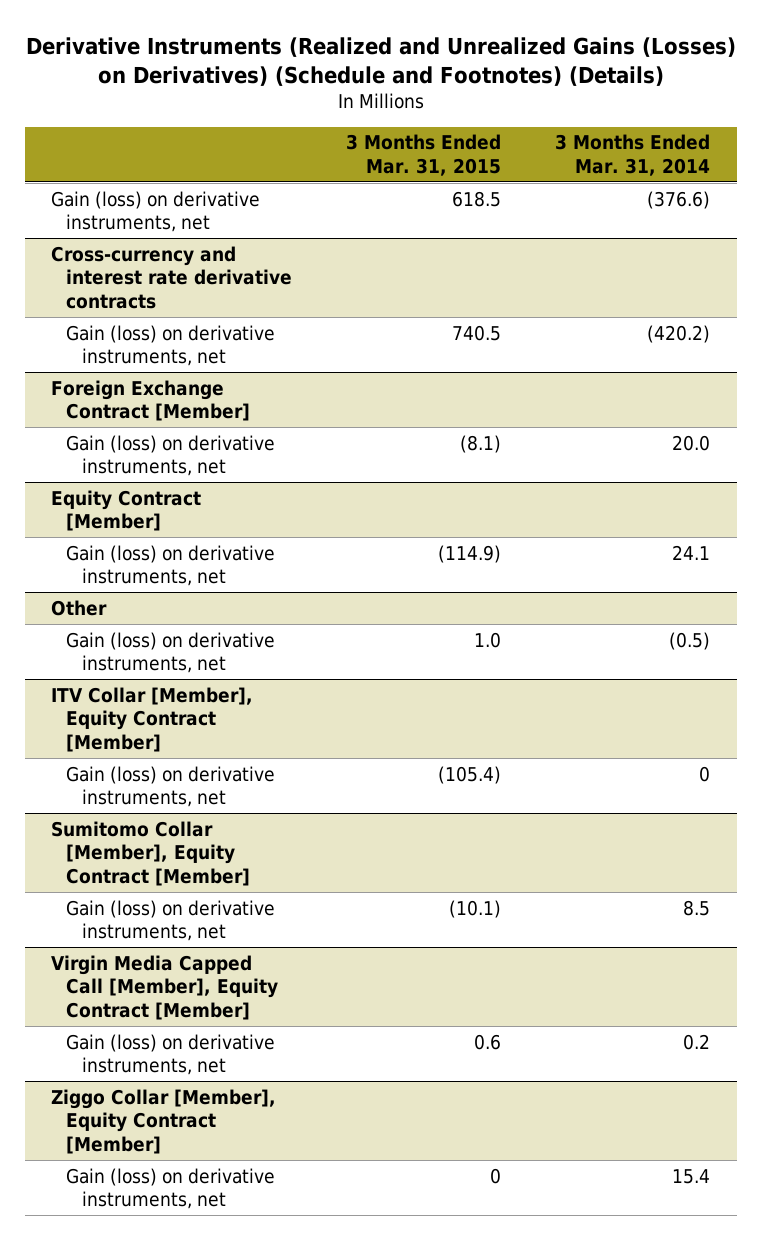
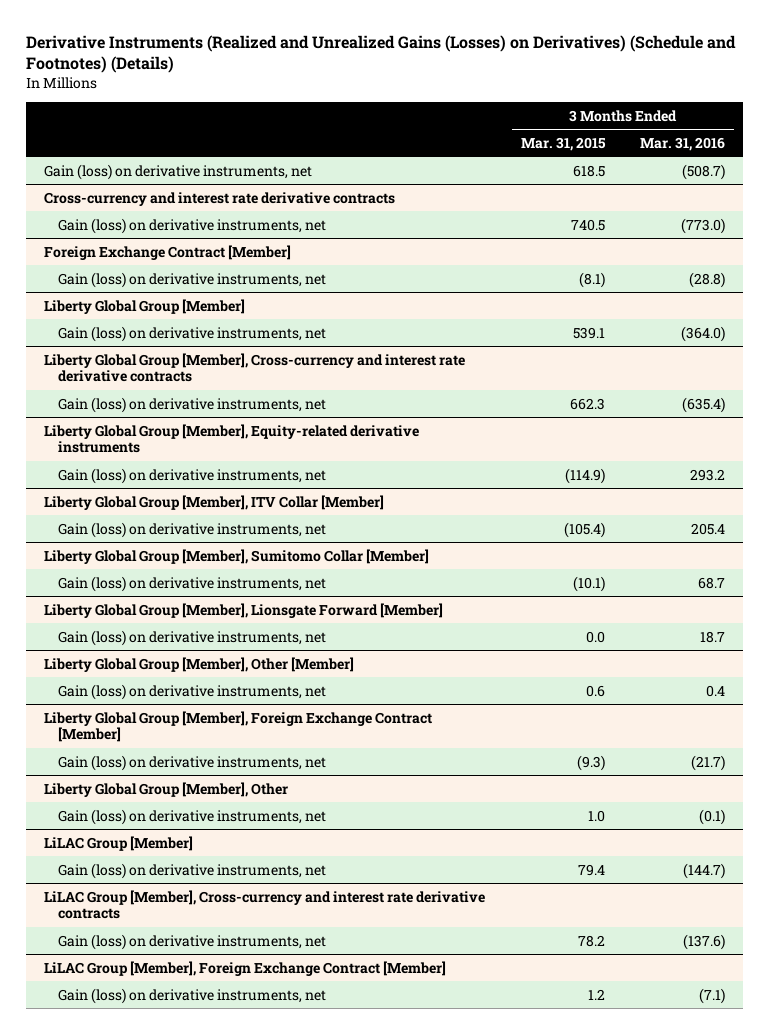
[554,134,710,176] 3 Months Ended Mar. 31, 2014 -> none
none -> [640,136,726,151] Mar. 31, 2016
[51,489,202,532] Equity Contract [Member] -> none
none -> [43,298,245,314] Liberty Global Group [Member]
none -> [58,325,327,342] Gain (loss) on derivative instruments, net
none -> [43,352,465,383] Liberty Global Group [Member], Cross-currency and interest rate derivative contracts
none -> [58,396,327,413] Gain (loss) on derivative instruments, net
none -> [43,423,419,454] Liberty Global Group [Member], Equity-related derivative instruments
[51,599,108,616] Other -> none
[66,631,276,674] Gain (loss) on derivative instruments, net -> none
[51,686,254,752] ITV Collar [Member], Equity Contract [Member] -> none
none -> [43,494,384,510] Liberty Global Group [Member], ITV Collar [Member]
[51,820,251,886] Sumitomo Collar [Member], Equity Contract [Member] -> none
none -> [43,548,429,564] Liberty Global Group [Member], Sumitomo Collar [Member]
[51,954,279,1020] Virgin Media Capped Call [Member], Equity Contract [Member] -> none
none -> [43,602,443,618] Liberty Global Group [Member], Lionsgate Forward [Member]
none -> [58,629,327,646] Gain (loss) on derivative instruments, net
none -> [43,656,354,672] Liberty Global Group [Member], Other [Member]
[51,1088,277,1154] Ziggo Collar [Member], Equity Contract [Member] -> none
none -> [43,710,432,743] Liberty Global Group [Member], Foreign Exchange Contract [Member]
[490,1167,502,1184] 0 -> [576,754,605,771] (9.3)
none -> [43,781,288,797] Liberty Global Group [Member], Other
none -> [58,808,327,825] Gain (loss) on derivative instruments, net
none -> [43,835,193,851] LiLAC Group [Member]
none -> [58,862,327,879] Gain (loss) on derivative instruments, net
none -> [43,889,485,920] LiLAC Group [Member], Cross-currency and interest rate derivative contracts
none -> [58,933,327,950] Gain (loss) on derivative instruments, net
none -> [43,960,446,976] LiLAC Group [Member], Foreign Exchange Contract [Member]
none -> [58,987,327,1004] Gain (loss) on derivative instruments, net

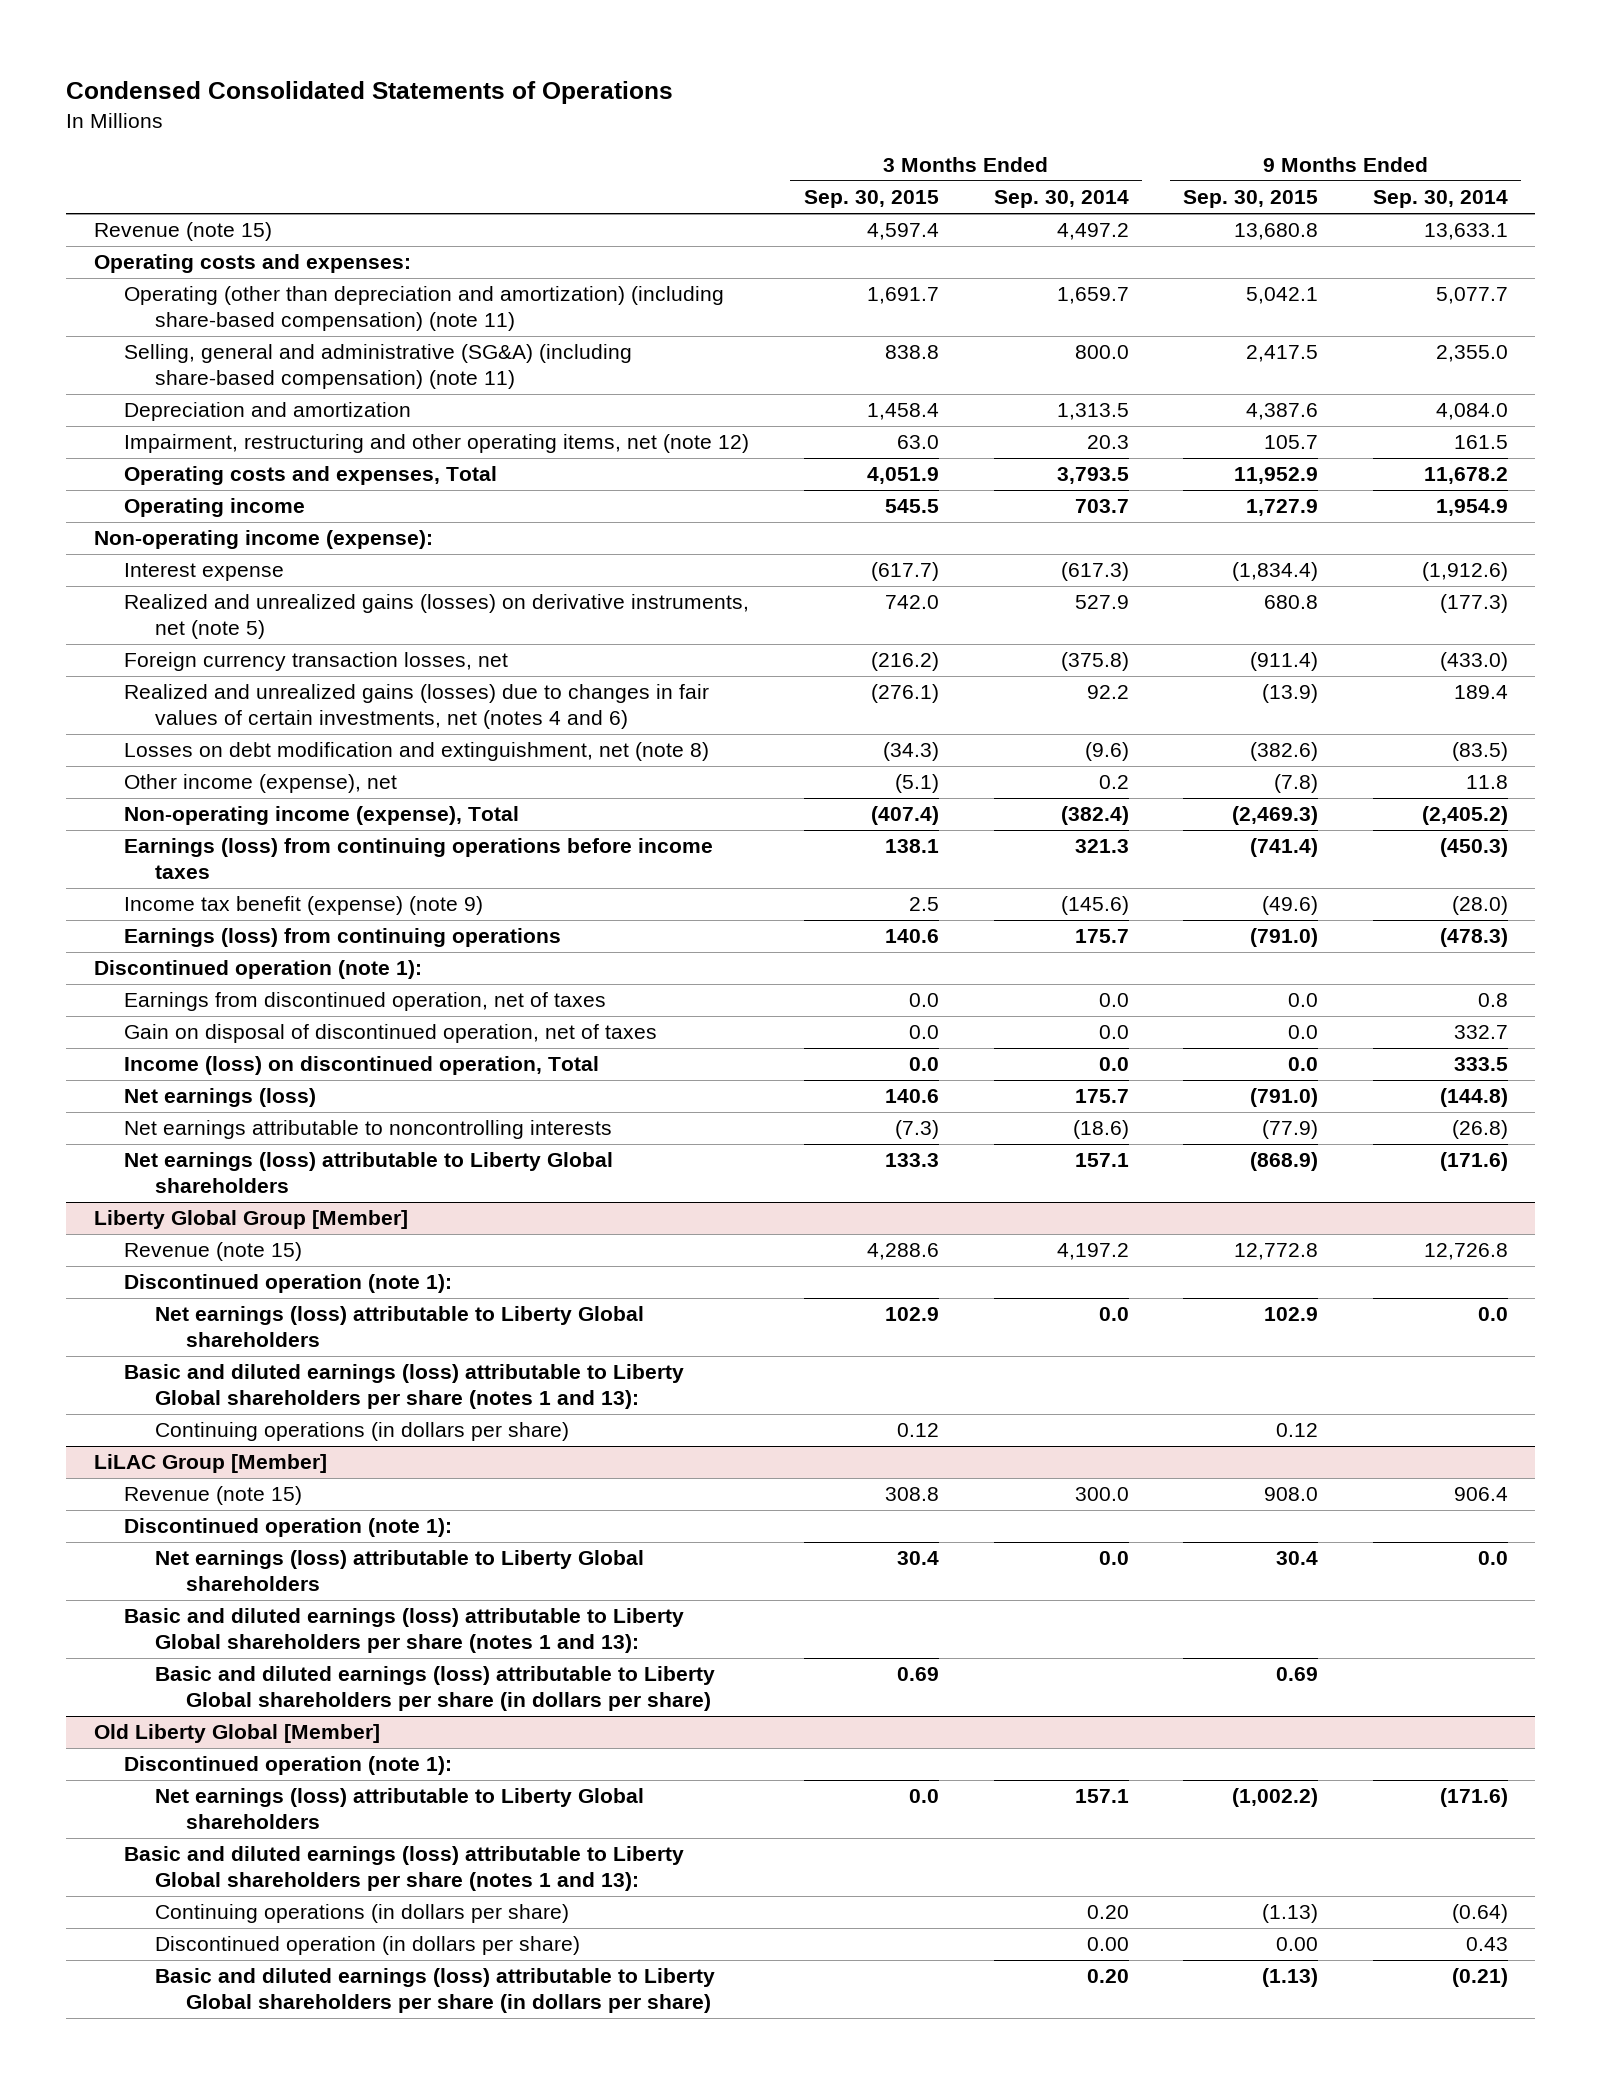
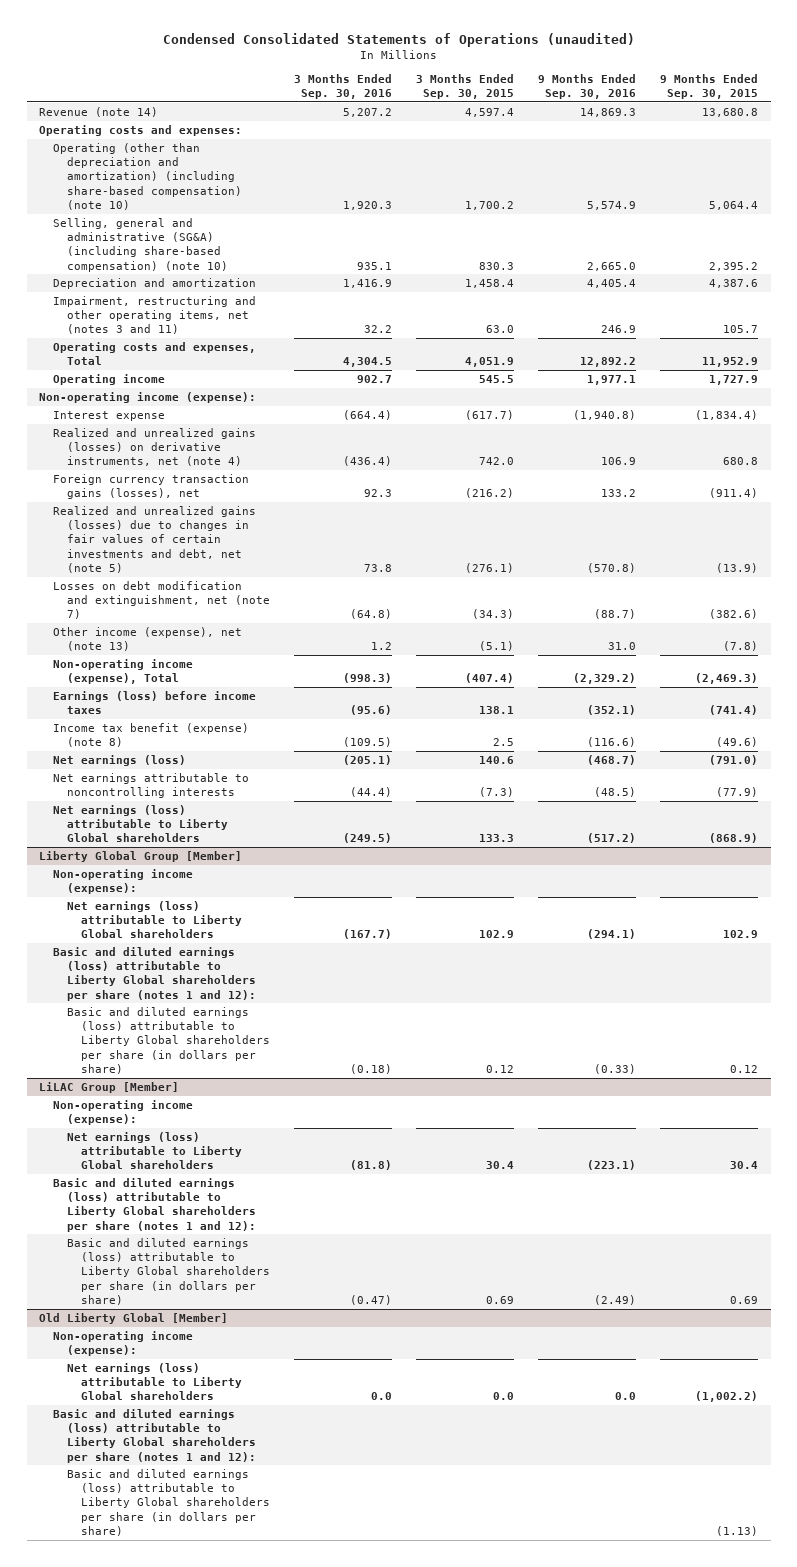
[66,81,674,105] Condensed Consolidated Statements of Operations -> [162,32,635,47] Condensed Consolidated Statements of Operations (unaudited)
[993,190,1129,209] Sep. 30, 2014 -> none
[1372,190,1508,209] Sep. 30, 2014 -> none
none -> [293,73,392,100] 3 Months Ended Sep. 30, 2016
none -> [538,73,637,100] 9 Months Ended Sep. 30, 2016
[93,222,272,242] Revenue (note 15) -> [38,106,158,117] Revenue (note 14)
[124,286,725,331] Operating (other than depreciation and amortization) (including share-based compensation) (note 11) -> [52,142,242,210] Operating (other than depreciation and amortization) (including share-based compensation) (note 10)
[867,287,940,305] 1,691.7 -> [465,200,515,210] 1,700.2
[1246,287,1319,305] 5,042.1 -> [709,200,759,210] 5,064.4
[124,344,633,389] Selling, general and administrative (SG&A) (including share-based compensation) (note 11) -> [52,217,228,272] Selling, general and administrative (SG&A) (including share-based compensation) (note 10)
[885,345,940,360] 838.8 -> [479,261,515,270] 830.3
[1246,345,1319,363] 2,417.5 -> [709,261,759,271] 2,395.2
[124,434,750,454] Impairment, restructuring and other operating items, net (note 12) -> [52,295,256,335] Impairment, restructuring and other operating items, net (notes 3 and 11)
[124,594,750,639] Realized and unrealized gains (losses) on derivative instruments, net (note 5) -> [52,427,256,467] Realized and unrealized gains (losses) on derivative instruments, net (note 4)
[124,652,509,672] Foreign currency transaction losses, net -> [52,473,249,500] Foreign currency transaction gains (losses), net
[124,684,710,729] Realized and unrealized gains (losses) due to changes in fair values of certain investments, net (notes 4 and 6) -> [52,505,256,573] Realized and unrealized gains (losses) due to changes in fair values of certain investments and debt, net (note 5)
[124,742,710,762] Losses on debt modification and extinguishment, net (note 8) -> [52,580,270,620] Losses on debt modification and extinguishment, net (note 7)
[124,774,398,794] Other income (expense), net -> [52,626,242,652] Other income (expense), net (note 13)
[124,928,562,948] Earnings (loss) from continuing operations -> none
[93,960,422,980] Discontinued operation (note 1): -> none
[124,992,607,1012] Earnings from discontinued operation, net of taxes -> none
[124,1024,658,1044] Gain on disposal of discontinued operation, net of taxes -> none
[124,1056,600,1076] Income (loss) on discontinued operation, Total -> none
[124,838,714,879] Earnings (loss) from continuing operations before income taxes -> [52,690,256,715] Earnings (loss) before income taxes
[124,896,484,916] Income tax benefit (expense) (note 9) -> [52,722,249,748] Income tax benefit (expense) (note 8)
[124,1242,303,1262] Revenue (note 15) -> none
[124,1274,453,1294] Discontinued operation (note 1): -> none
none -> [52,868,193,895] Non-operating income (expense):
[124,1364,685,1409] Basic and diluted earnings (loss) attributable to Liberty Global shareholders per share (notes 1 and 13): -> [52,946,256,1001] Basic and diluted earnings (loss) attributable to Liberty Global shareholders per share (notes 1 and 12):
[155,1422,570,1442] Continuing operations (in dollars per share) -> [66,1006,270,1074] Basic and diluted earnings (loss) attributable to Liberty Global shareholders per share (in dollars per share)
[124,1486,303,1506] Revenue (note 15) -> none
[124,1518,453,1538] Discontinued operation (note 1): -> none
none -> [52,1099,193,1126] Non-operating income (expense):
[124,1608,685,1653] Basic and diluted earnings (loss) attributable to Liberty Global shareholders per share (notes 1 and 13): -> [52,1177,256,1232] Basic and diluted earnings (loss) attributable to Liberty Global shareholders per share (notes 1 and 12):
[124,1756,453,1776] Discontinued operation (note 1): -> none
none -> [52,1330,193,1357] Non-operating income (expense):
[155,1904,570,1924] Continuing operations (in dollars per share) -> none
[155,1936,581,1956] Discontinued operation (in dollars per share) -> none
[124,1846,685,1891] Basic and diluted earnings (loss) attributable to Liberty Global shareholders per share (notes 1 and 13): -> [52,1408,256,1463] Basic and diluted earnings (loss) attributable to Liberty Global shareholders per share (notes 1 and 12):

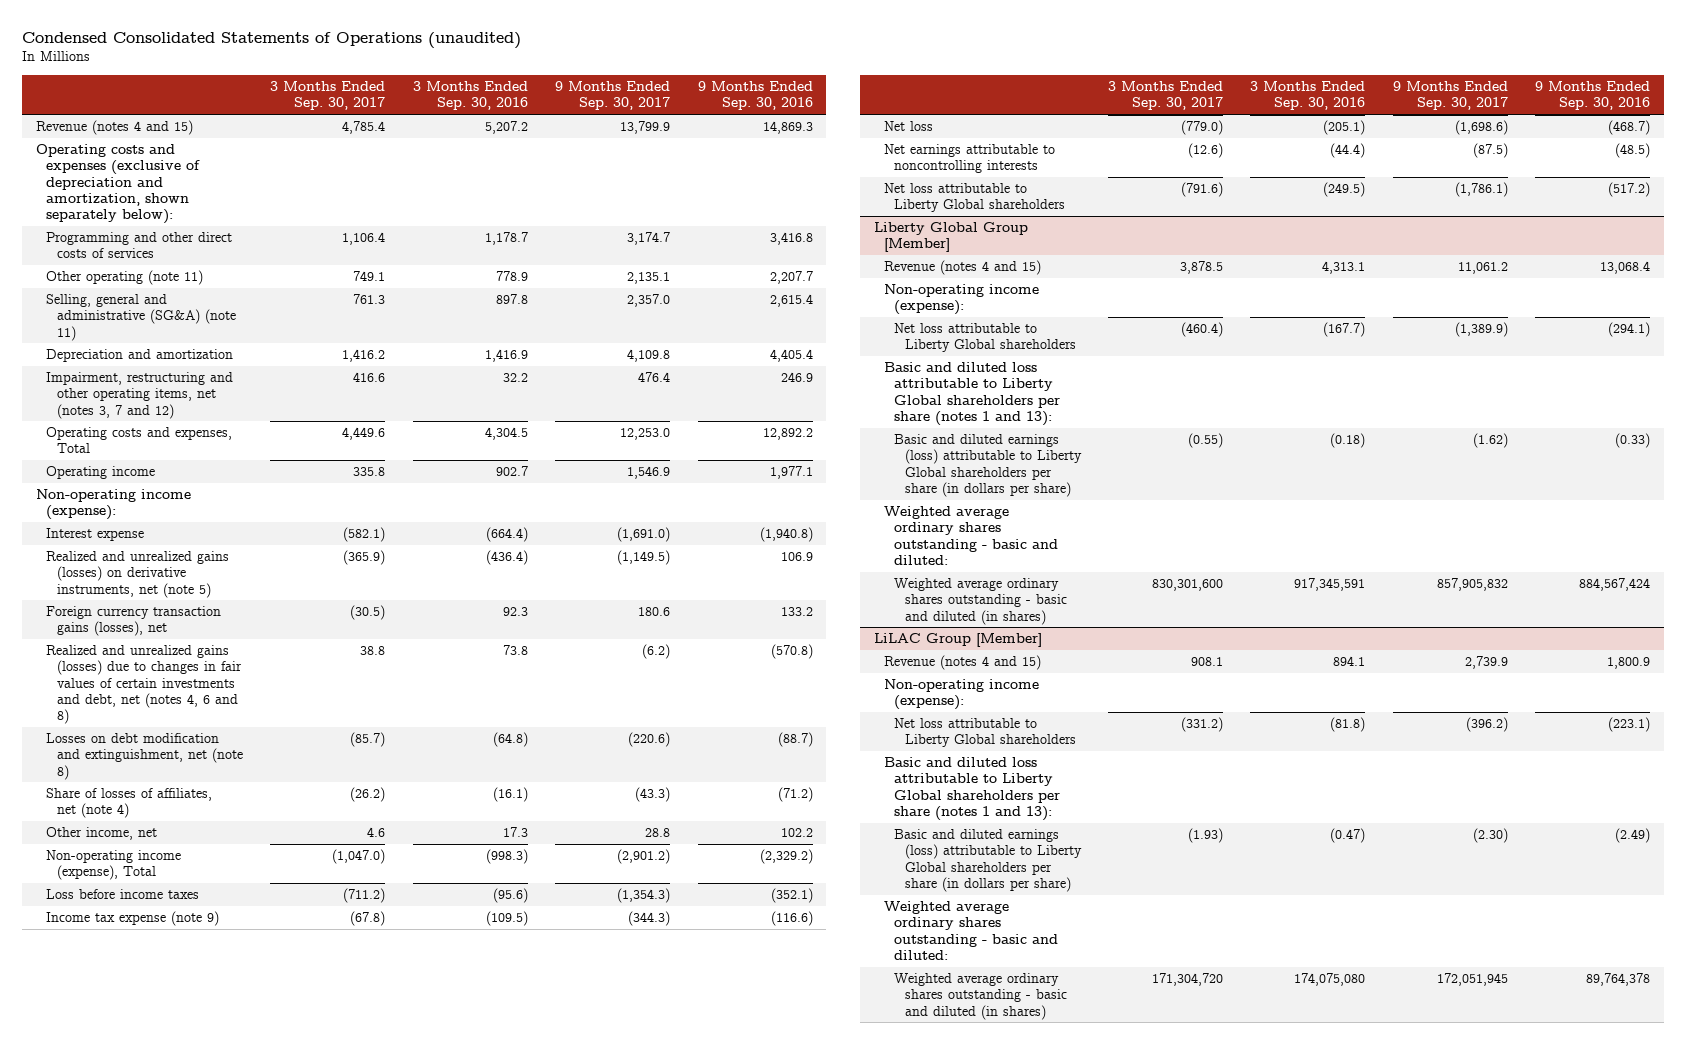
[416,73,515,100] 3 Months Ended Sep. 30, 2015 -> none
[660,73,759,100] 9 Months Ended Sep. 30, 2015 -> none
none -> [270,81,386,111] 3 Months Ended Sep. 30, 2017
none -> [555,81,671,111] 9 Months Ended Sep. 30, 2017
[38,106,158,117] Revenue (note 14) -> [36,120,194,136] Revenue (notes 4 and 15)
[38,124,242,136] Operating costs and expenses: -> [36,144,201,224] Operating costs and expenses (exclusive of depreciation and amortization, shown separately below):
none -> [46,232,233,259] Programming and other direct costs of services
[52,142,242,210] Operating (other than depreciation and amortization) (including share-based compensation) (note 10) -> [46,270,204,286] Other operating (note 11)
[342,200,392,210] 1,920.3 -> [495,271,528,282] 778.9
[587,200,637,210] 5,574.9 -> [769,271,813,285] 2,207.7
[52,217,228,272] Selling, general and administrative (SG&A) (including share-based compensation) (note 10) -> [46,294,236,341] Selling, general and administrative (SG&A) (note 11)
[356,261,392,270] 935.1 -> [495,294,528,305] 897.8
[587,261,637,271] 2,665.0 -> [769,294,813,308] 2,615.4
[52,295,256,335] Impairment, restructuring and other operating items, net (notes 3 and 11) -> [46,372,234,419] Impairment, restructuring and other operating items, net (notes 3, 7 and 12)
[52,427,256,467] Realized and unrealized gains (losses) on derivative instruments, net (note 4) -> [46,551,230,598] Realized and unrealized gains (losses) on derivative instruments, net (note 5)
[52,505,256,573] Realized and unrealized gains (losses) due to changes in fair values of certain investments and debt, net (note 5) -> [46,645,242,724] Realized and unrealized gains (losses) due to changes in fair values of certain investments and debt, net (notes 4, 6 and 8)
[52,580,270,620] Losses on debt modification and extinguishment, net (note 7) -> [46,733,243,780] Losses on debt modification and extinguishment, net (note 8)
none -> [46,788,213,819] Share of losses of affiliates, net (note 4)
[52,626,242,652] Other income (expense), net (note 13) -> [46,827,158,841] Other income, net
[370,642,392,651] 1.2 -> [502,827,528,838] 17.3
[608,642,637,651] 31.0 -> [780,828,813,838] 102.2
[52,690,256,715] Earnings (loss) before income taxes -> [46,889,200,900] Loss before income taxes
[52,722,249,748] Income tax benefit (expense) (note 8) -> [46,911,220,927] Income tax expense (note 9)
[52,754,186,766] Net earnings (loss) -> [884,121,934,132] Net loss
[52,804,228,843] Net earnings (loss) attributable to Liberty Global shareholders -> [884,183,1066,213] Net loss attributable to Liberty Global shareholders
none -> [884,260,1042,276] Revenue (notes 4 and 15)
[66,900,242,939] Net earnings (loss) attributable to Liberty Global shareholders -> [894,323,1076,353] Net loss attributable to Liberty Global shareholders
[52,946,256,1001] Basic and diluted earnings (loss) attributable to Liberty Global shareholders per share (notes 1 and 12): -> [884,362,1061,426] Basic and diluted loss attributable to Liberty Global shareholders per share (notes 1 and 13):
none -> [884,506,1059,565] Weighted average ordinary shares outstanding - basic and diluted:
none -> [894,578,1067,625] Weighted average ordinary shares outstanding - basic and diluted (in shares)
none -> [884,655,1042,671] Revenue (notes 4 and 15)
[66,1131,242,1170] Net earnings (loss) attributable to Liberty Global shareholders -> [894,718,1076,748] Net loss attributable to Liberty Global shareholders
[52,1177,256,1232] Basic and diluted earnings (loss) attributable to Liberty Global shareholders per share (notes 1 and 12): -> [884,757,1061,821] Basic and diluted loss attributable to Liberty Global shareholders per share (notes 1 and 13):
[38,1312,228,1324] Old Liberty Global [Member] -> none
[52,1330,193,1357] Non-operating income (expense): -> none
[66,1362,242,1401] Net earnings (loss) attributable to Liberty Global shareholders -> none
[52,1408,256,1463] Basic and diluted earnings (loss) attributable to Liberty Global shareholders per share (notes 1 and 12): -> none
[66,1468,270,1536] Basic and diluted earnings (loss) attributable to Liberty Global shareholders per share (in dollars per share) -> none
none -> [884,901,1059,960] Weighted average ordinary shares outstanding - basic and diluted:
none -> [894,973,1067,1020] Weighted average ordinary shares outstanding - basic and diluted (in shares)

